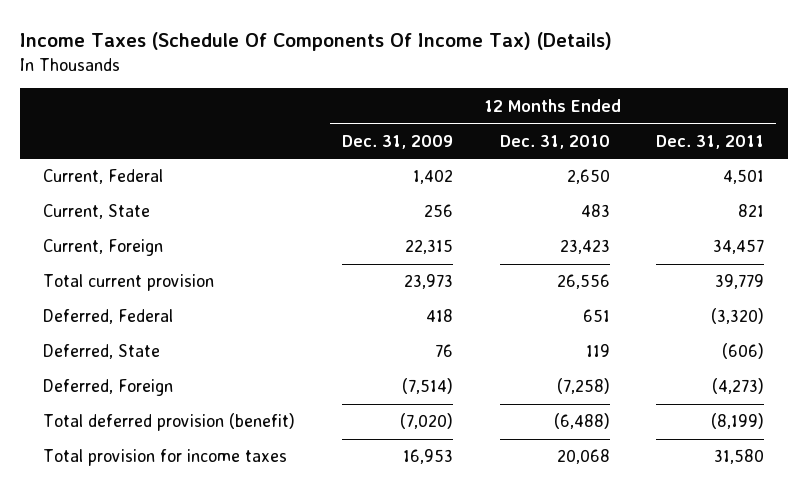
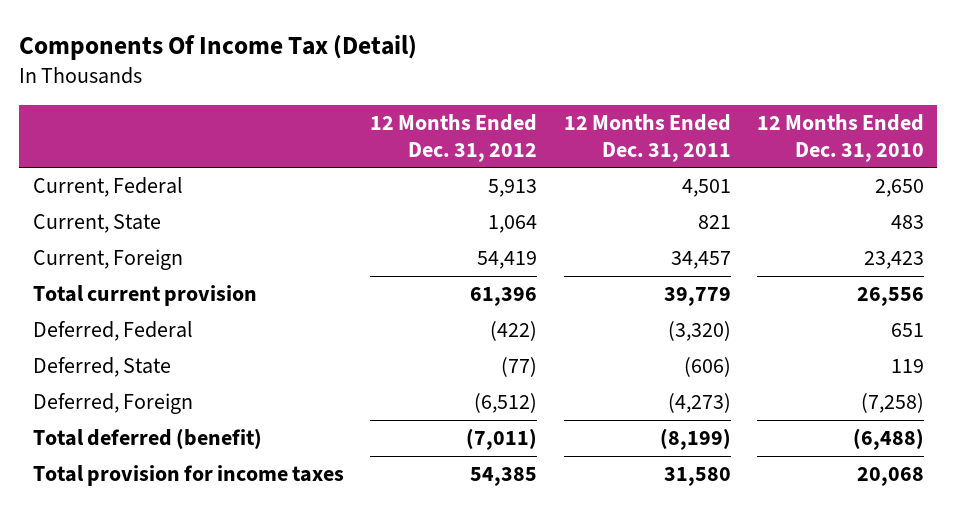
[19,32,612,52] Income Taxes (Schedule Of Components Of Income Tax) (Details) -> [19,34,418,60] Components Of Income Tax (Detail)
[341,134,453,149] Dec. 31, 2009 -> none
none -> [370,114,538,162] 12 Months Ended Dec. 31, 2012
[43,413,296,432] Total deferred provision (benefit) -> [32,428,262,450] Total deferred (benefit)

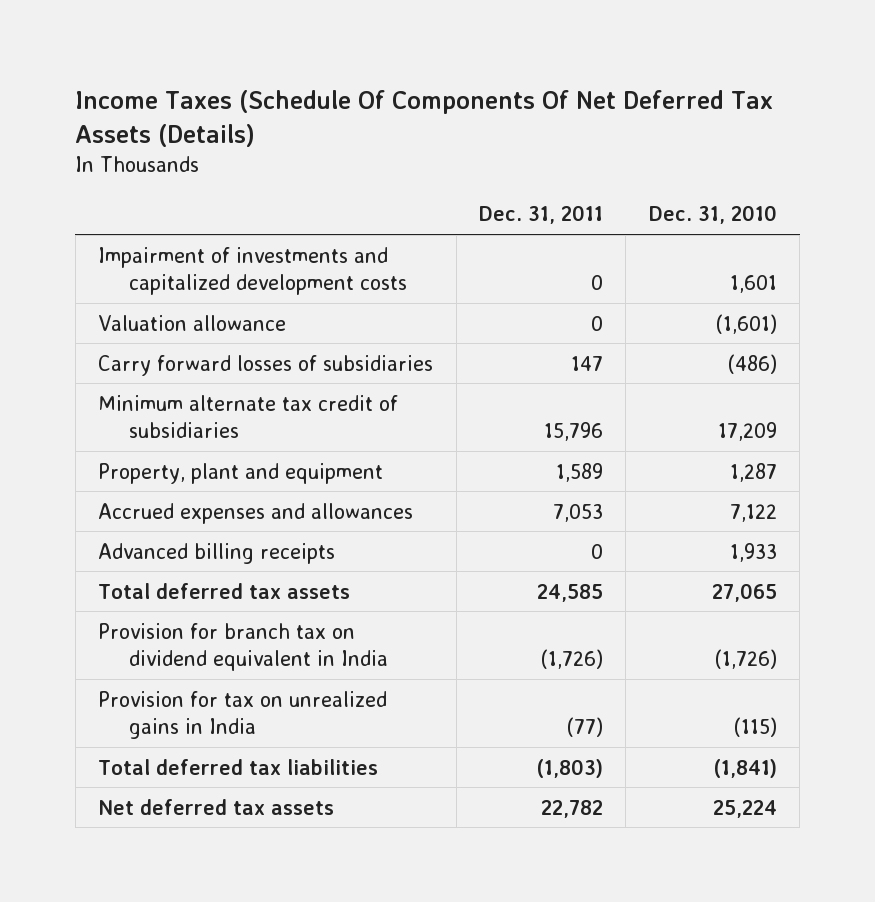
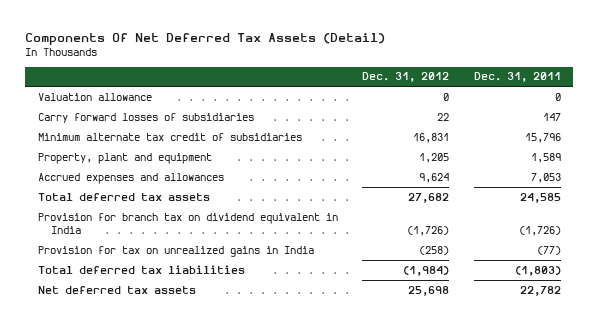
[75,90,774,147] Income Taxes (Schedule Of Components Of Net Deferred Tax Assets (Details) -> [25,32,386,45] Components Of Net Deferred Tax Assets (Detail)
[648,205,777,225] Dec. 31, 2010 -> none
none -> [362,72,450,83] Dec. 31, 2012
[98,246,407,296] Impairment of investments and capitalized development costs -> none
[98,542,336,564] Advanced billing receipts -> none

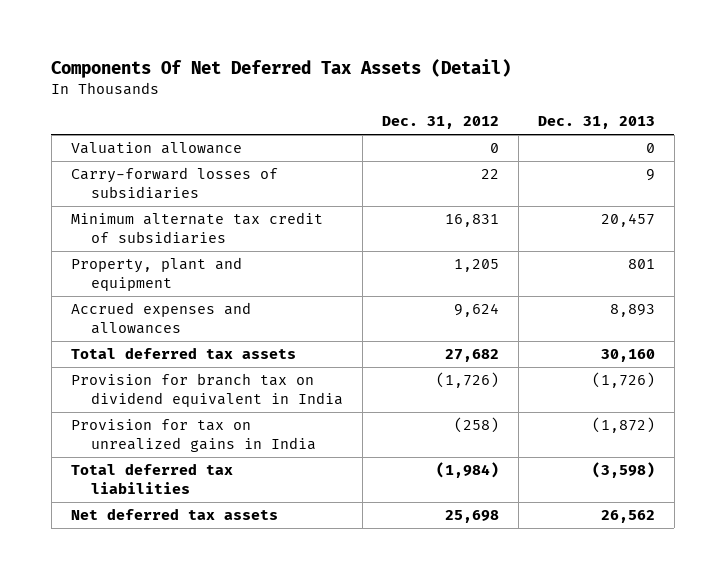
[473,72,561,83] Dec. 31, 2011 -> none
none -> [538,116,656,130] Dec. 31, 2013
[37,112,254,123] Carry forward losses of subsidiaries -> [70,167,278,199] Carry-forward losses of subsidiaries

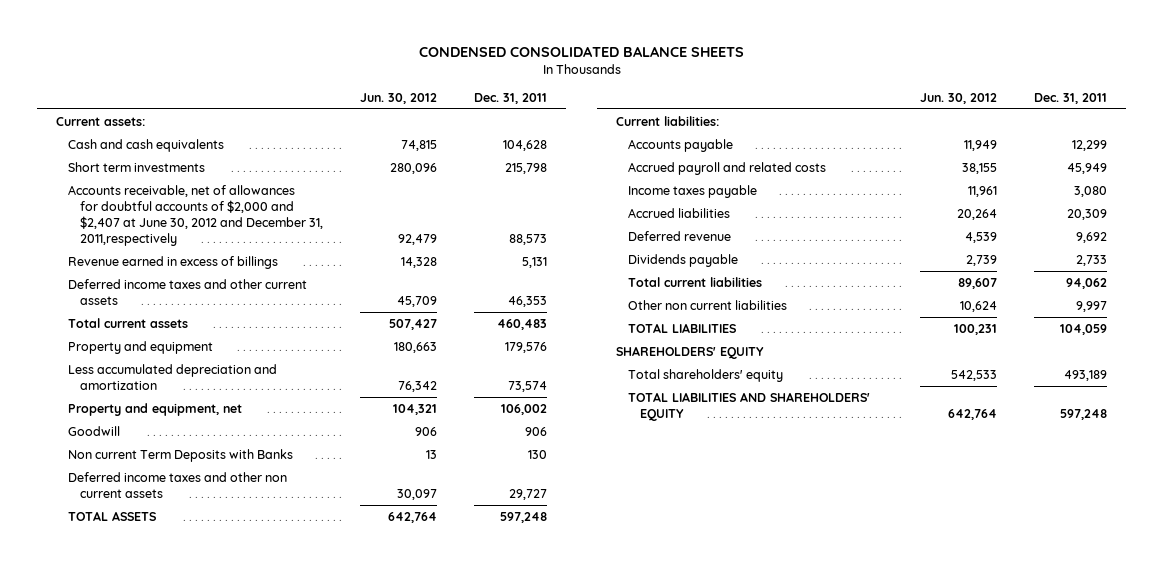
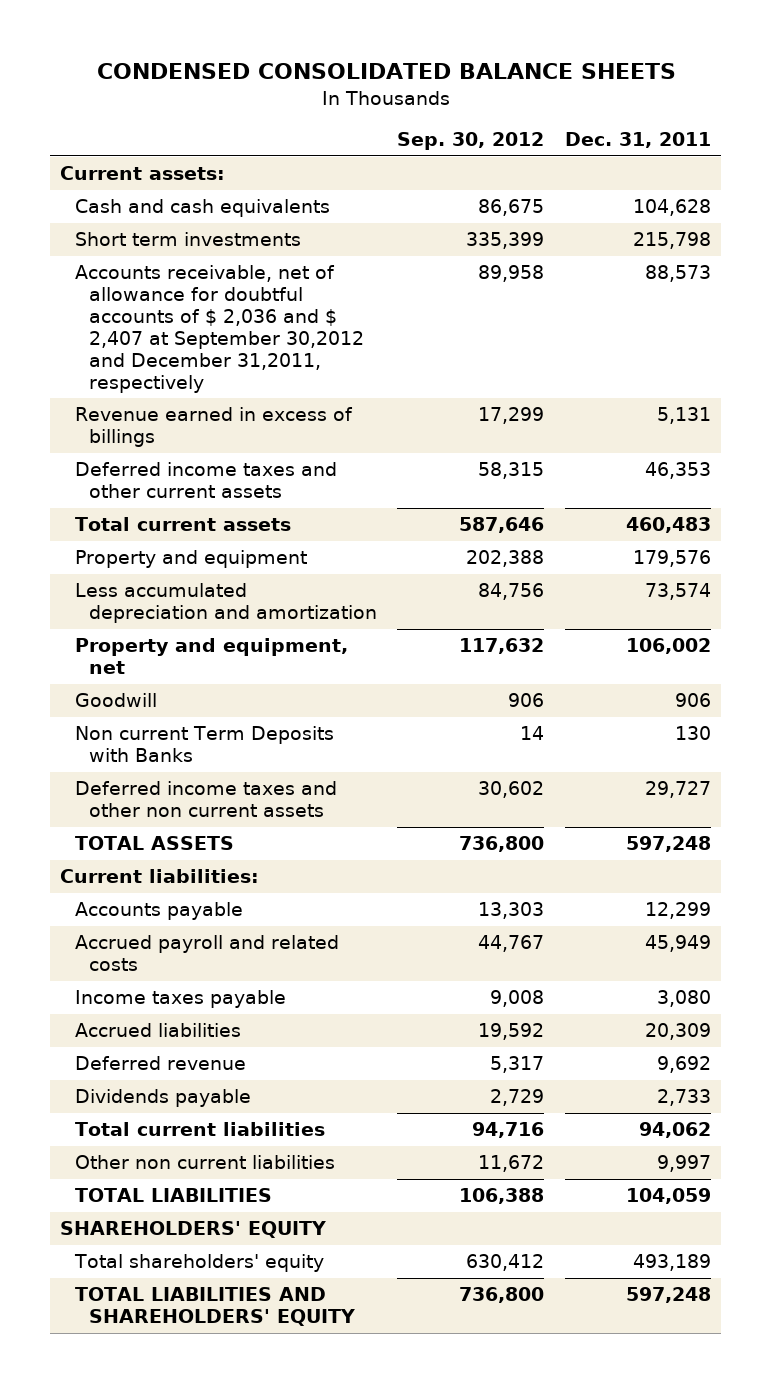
[360,92,438,104] Jun. 30, 2012 -> none
none -> [397,132,545,151] Sep. 30, 2012
[68,184,324,246] Accounts receivable, net of allowances for doubtful accounts of $2,000 and $2,407 at June 30, 2012 and December 31, 2011,respectively -> [74,265,365,393] Accounts receivable, net of allowance for doubtful accounts of $ 2,036 and $ 2,407 at September 30,2012 and December 31,2011, respectively

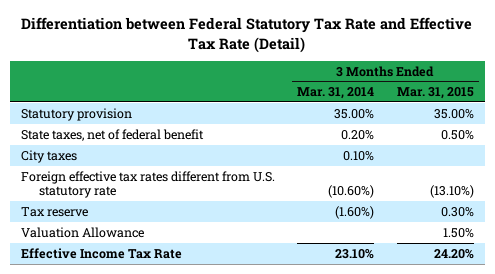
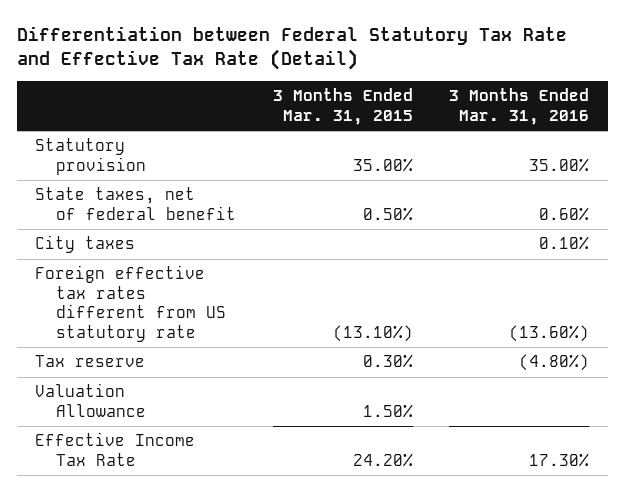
[297,87,375,100] Mar. 31, 2014 -> none
none -> [449,88,590,125] 3 Months Ended Mar. 31, 2016
[21,170,276,199] Foreign effective tax rates different from U.S. statutory rate -> [35,265,227,342] Foreign effective tax rates different from US statutory rate

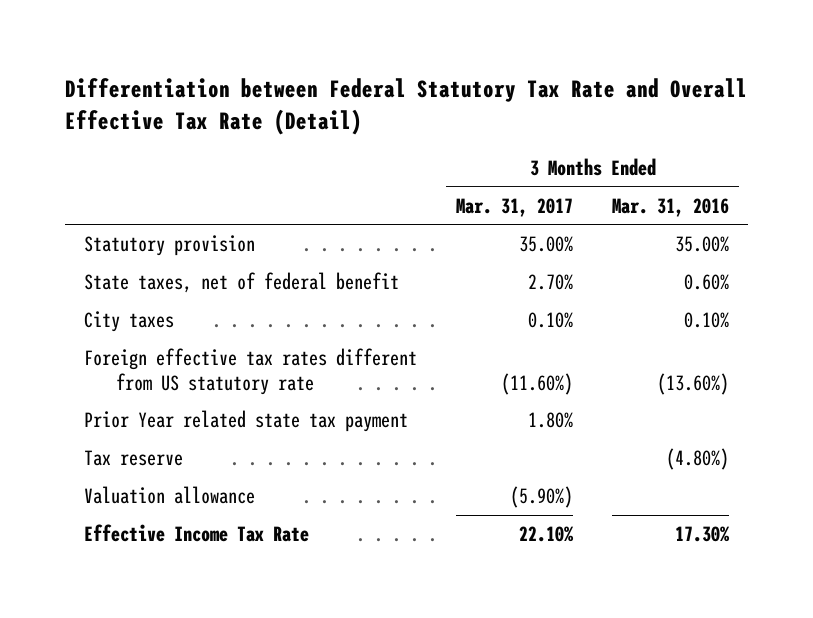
[17,26,568,71] Differentiation between Federal Statutory Tax Rate and Effective Tax Rate (Detail) -> [65,77,748,135] Differentiation between Federal Statutory Tax Rate and Overall Effective Tax Rate (Detail)
[272,88,413,125] 3 Months Ended Mar. 31, 2015 -> none
none -> [456,197,574,217] Mar. 31, 2017
none -> [84,409,409,432] Prior Year related state tax payment
[35,383,147,417] Valuation Allowance -> [84,485,256,504] Valuation allowance

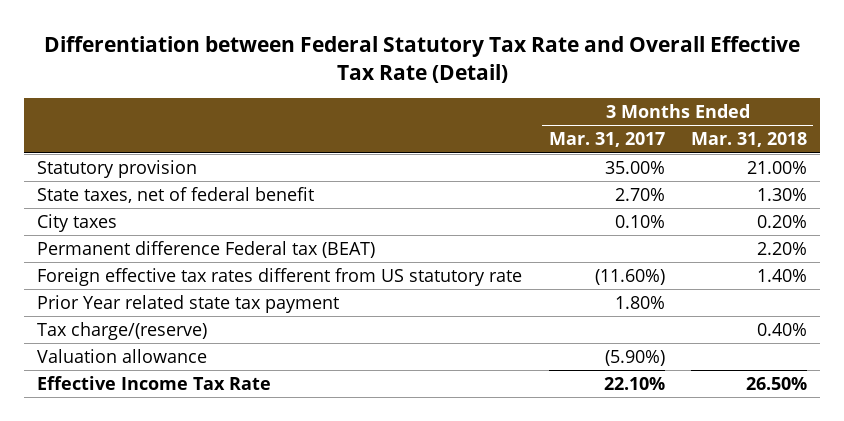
[611,197,729,217] Mar. 31, 2016 -> none
none -> [690,132,807,148] Mar. 31, 2018
none -> [37,241,376,259] Permanent difference Federal tax (BEAT)
[84,449,184,466] Tax reserve -> [37,322,208,341] Tax charge/(reserve)

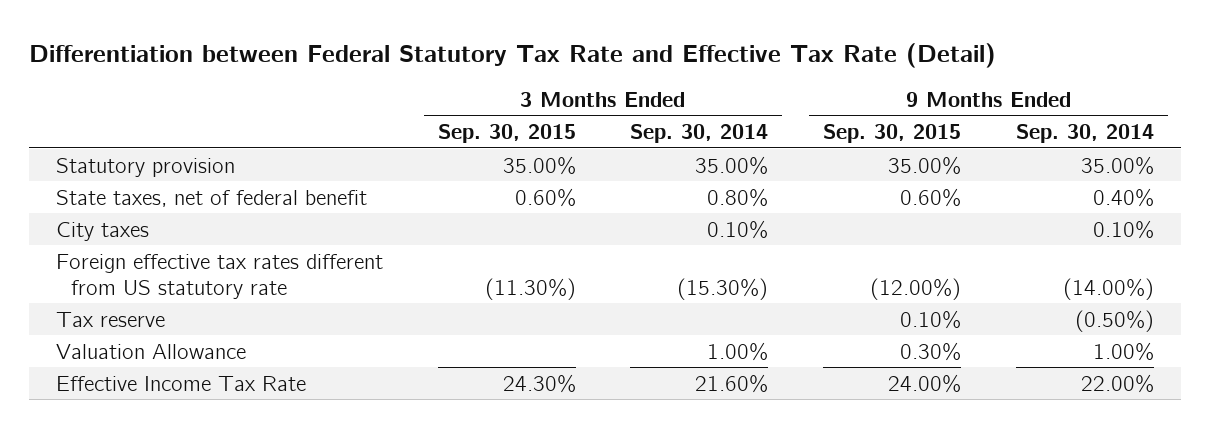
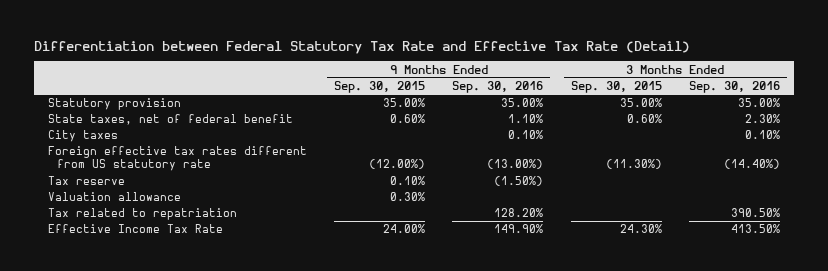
[630,124,769,144] Sep. 30, 2014 -> none
[1015,124,1154,144] Sep. 30, 2014 -> none
none -> [452,81,544,94] Sep. 30, 2016
none -> [688,81,780,94] Sep. 30, 2016
[55,343,246,359] Valuation Allowance -> [47,192,181,202] Valuation allowance
none -> [47,208,237,221] Tax related to repatriation

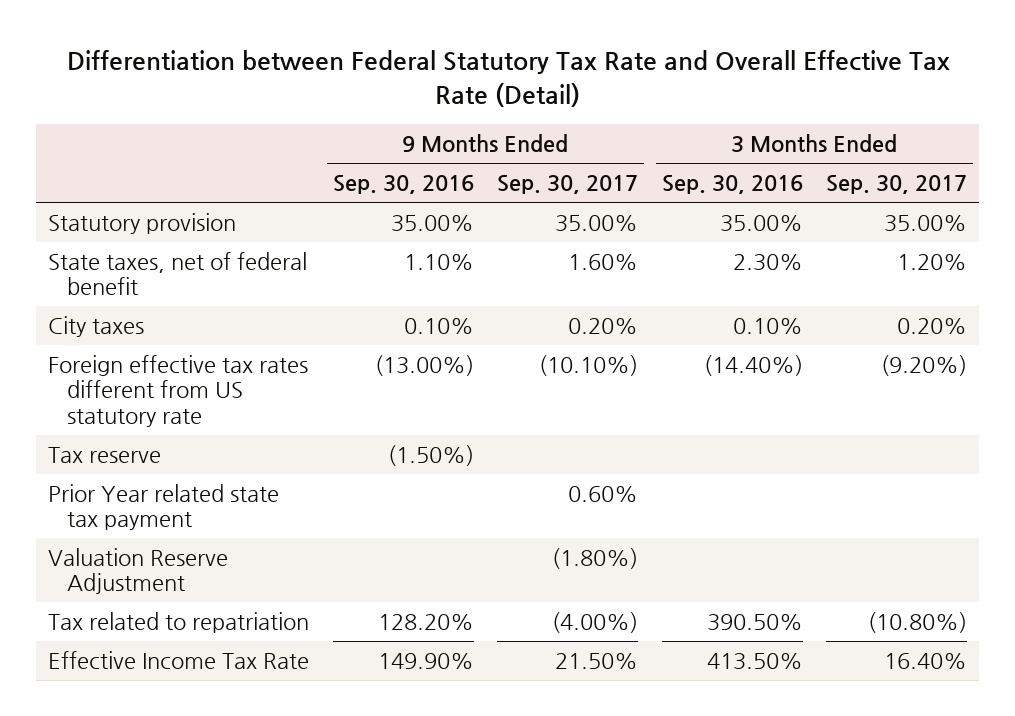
[33,40,690,54] Differentiation between Federal Statutory Tax Rate and Effective Tax Rate (Detail) -> [66,50,950,107] Differentiation between Federal Statutory Tax Rate and Overall Effective Tax Rate (Detail)
[333,81,425,94] Sep. 30, 2015 -> none
[570,81,662,94] Sep. 30, 2015 -> none
none -> [497,175,639,195] Sep. 30, 2017
none -> [826,175,968,195] Sep. 30, 2017
none -> [48,484,280,531] Prior Year related state tax payment
[47,192,181,202] Valuation allowance -> [48,548,229,595] Valuation Reserve Adjustment

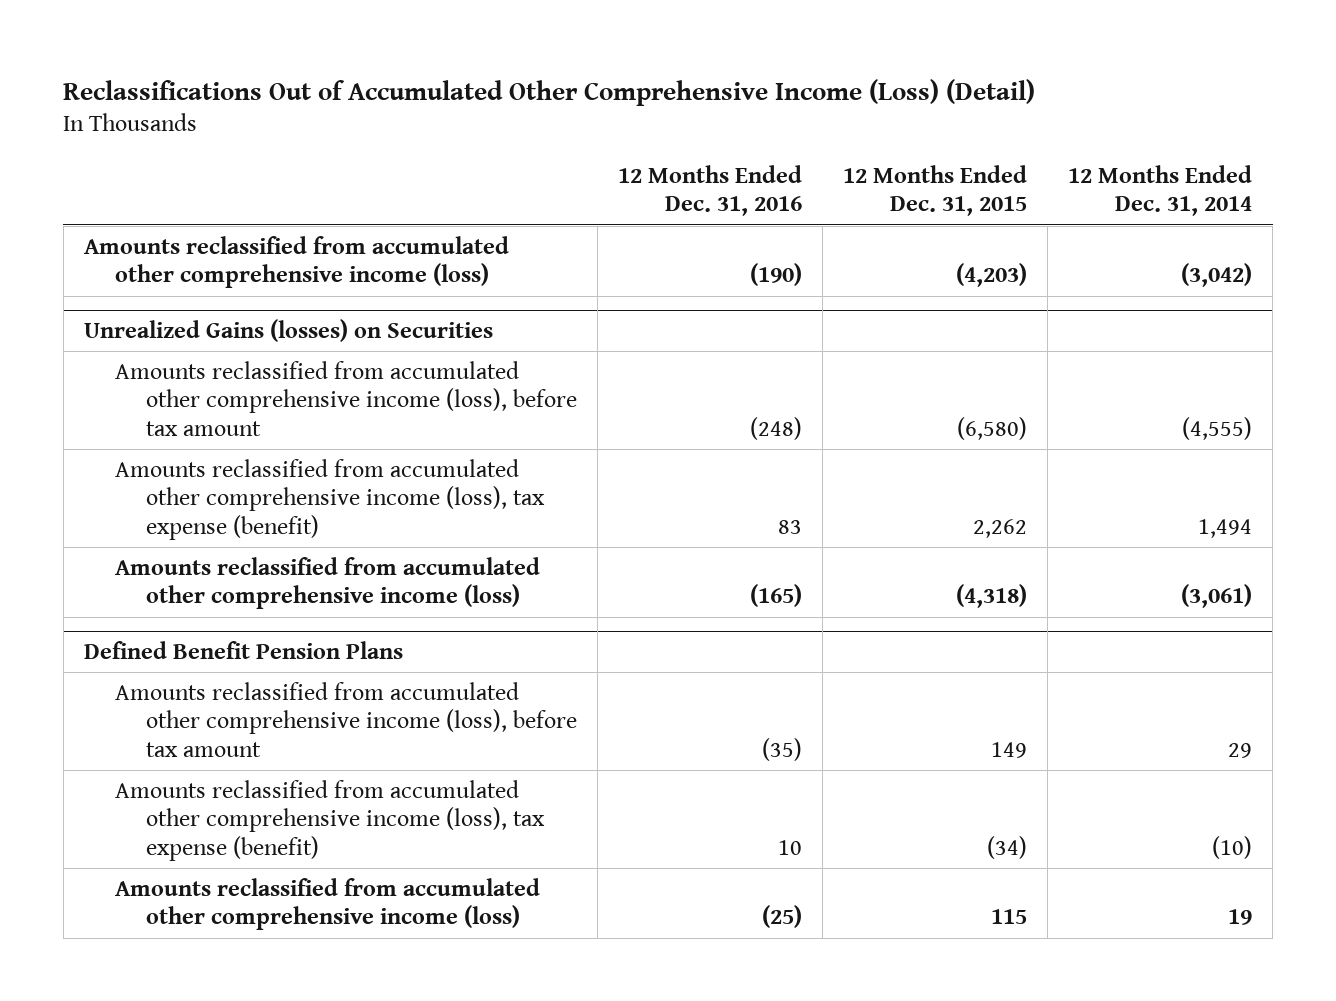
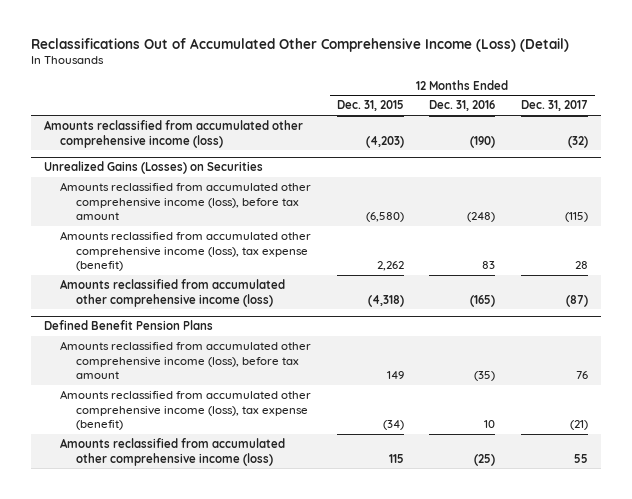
[1068,164,1253,217] 12 Months Ended Dec. 31, 2014 -> none
none -> [521,100,589,112] Dec. 31, 2017
[83,319,493,343] Unrealized Gains (losses) on Securities -> [43,161,263,175] Unrealized Gains (Losses) on Securities

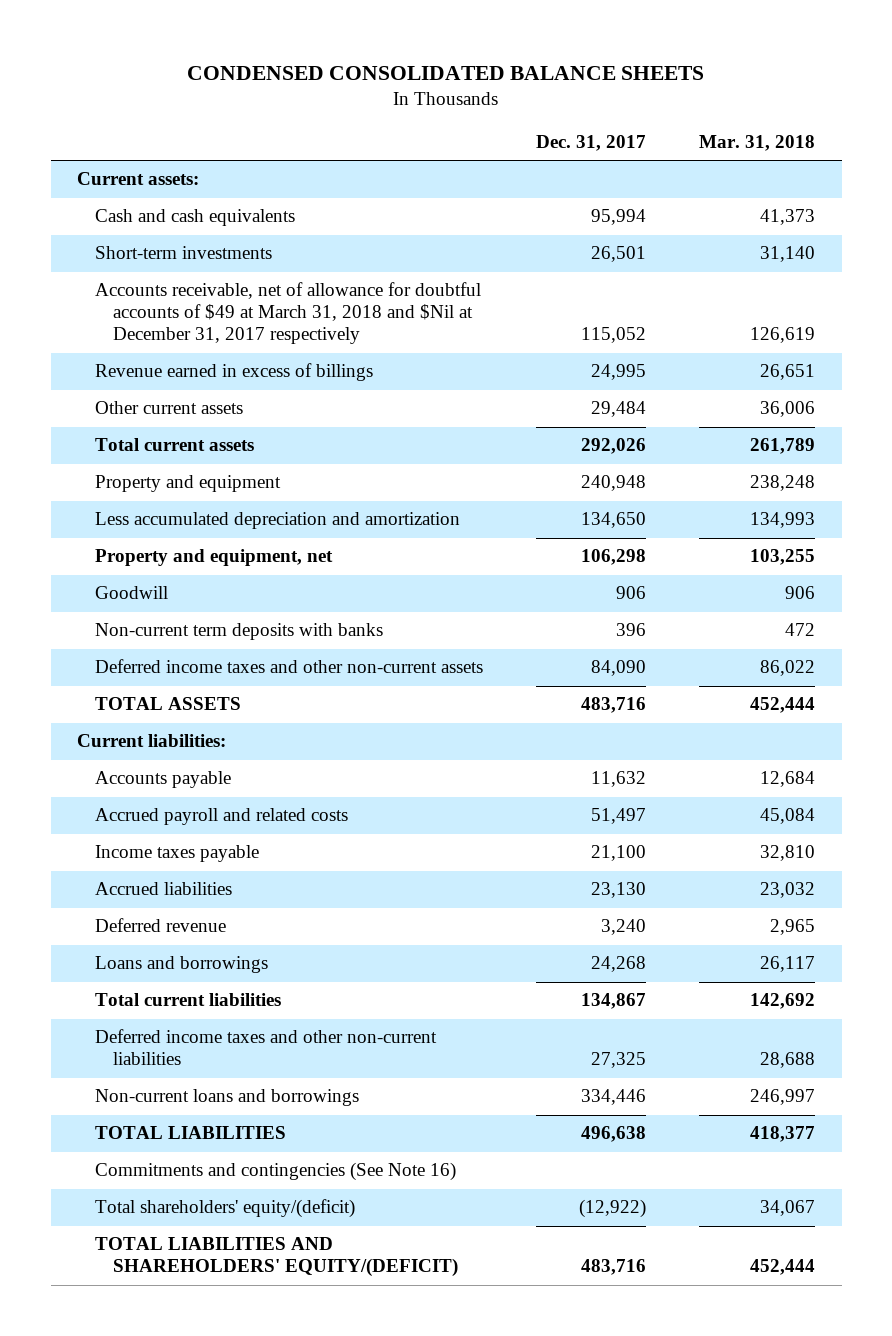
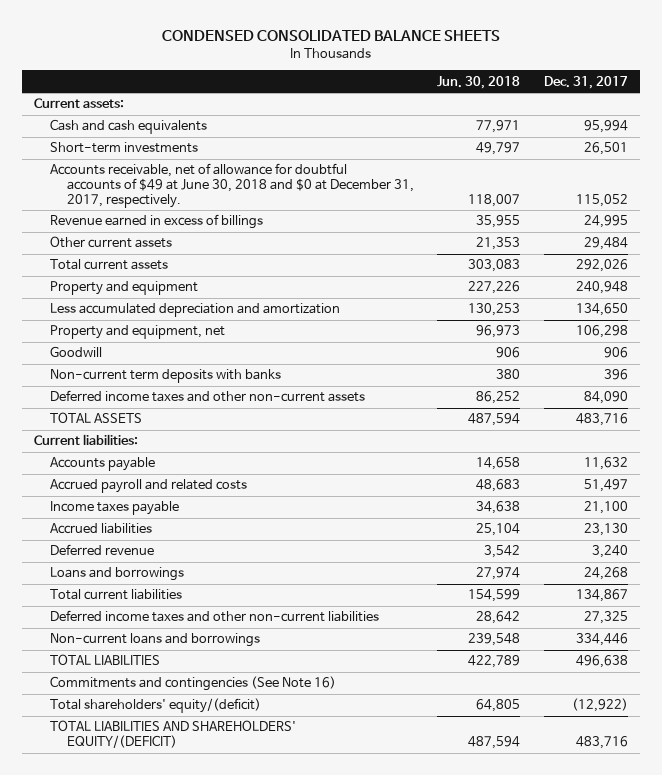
[699,135,816,152] Mar. 31, 2018 -> none
none -> [437,75,521,89] Jun. 30, 2018
[94,282,481,345] Accounts receivable, net of allowance for doubtful accounts of $49 at March 31, 2018 and $Nil at December 31, 2017 respectively -> [50,163,414,208] Accounts receivable, net of allowance for doubtful accounts of $49 at June 30, 2018 and $0 at December 31, 2017, respectively.

